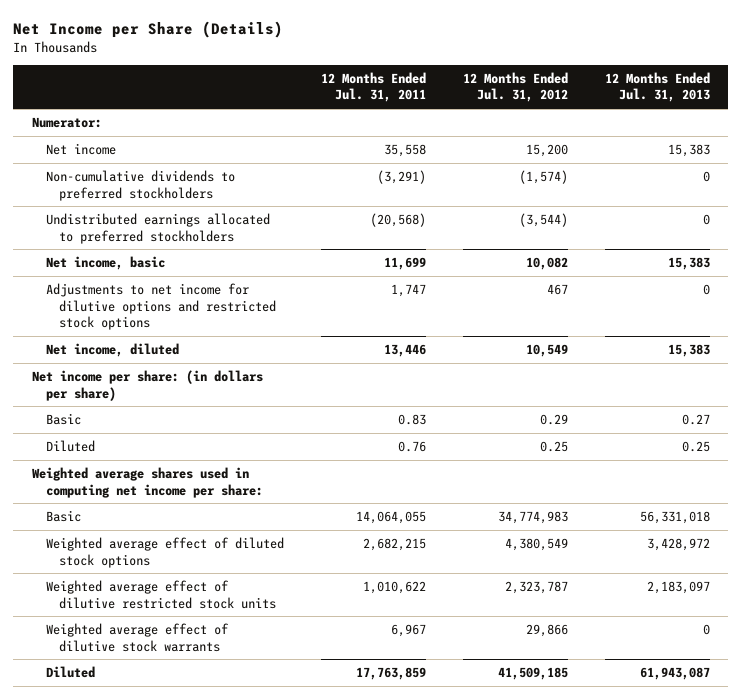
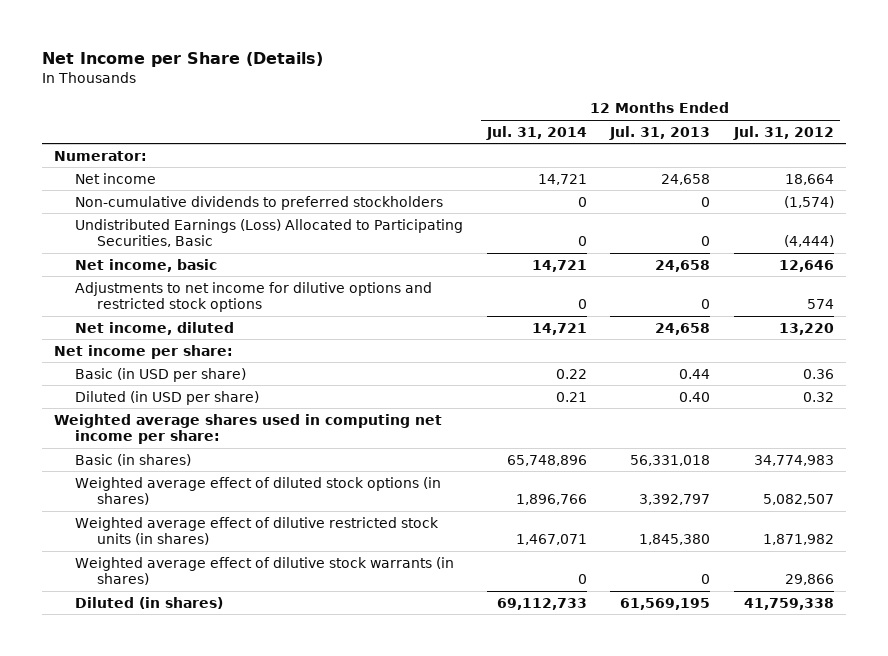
[320,71,426,103] 12 Months Ended Jul. 31, 2011 -> none
none -> [485,125,587,140] Jul. 31, 2014
[525,143,568,157] 15,200 -> [785,173,835,185] 18,664
[667,143,710,157] 15,383 -> [661,173,711,185] 24,658
[45,212,270,244] Undistributed earnings allocated to preferred stockholders -> none
none -> [75,218,464,248] Undistributed Earnings (Loss) Allocated to Participating Securities, Basic
[525,256,568,270] 10,082 -> [779,259,835,272] 12,646
[667,256,710,270] 15,383 -> [655,259,711,272] 24,658
[546,283,568,295] 467 -> [807,299,835,310] 574
[525,343,568,357] 10,549 -> [779,322,835,335] 13,220
[667,343,710,357] 15,383 -> [655,322,711,335] 24,658
[31,369,263,401] Net income per share: (in dollars per share) -> [53,344,233,359] Net income per share:
[45,412,81,425] Basic -> [75,367,247,382] Basic (in USD per share)
[539,413,568,425] 0.29 -> [803,368,835,379] 0.36
[681,413,710,425] 0.27 -> [679,368,711,379] 0.44
[45,439,95,452] Diluted -> [75,390,260,405] Diluted (in USD per share)
[539,440,568,452] 0.25 -> [803,391,835,402] 0.32
[681,440,710,452] 0.25 -> [679,391,711,402] 0.40
[45,509,81,522] Basic -> [75,453,192,466] Basic (in shares)
[45,536,284,568] Weighted average effect of diluted stock options -> [75,476,442,506] Weighted average effect of diluted stock options (in shares)
[504,537,568,551] 4,380,549 -> [763,494,835,506] 5,082,507
[646,537,710,551] 3,428,972 -> [639,494,711,506] 3,392,797
[45,579,277,609] Weighted average effect of dilutive restricted stock units -> [75,516,440,546] Weighted average effect of dilutive restricted stock units (in shares)
[504,580,568,594] 2,323,787 -> [763,534,835,546] 1,871,982
[646,580,710,594] 2,183,097 -> [639,534,711,546] 1,845,380
[45,622,229,652] Weighted average effect of dilutive stock warrants -> [75,556,455,586] Weighted average effect of dilutive stock warrants (in shares)
[45,665,95,678] Diluted -> [75,596,224,609] Diluted (in shares)
[497,666,568,680] 41,509,185 -> [744,597,835,610] 41,759,338
[639,666,710,680] 61,943,087 -> [620,597,711,610] 61,569,195

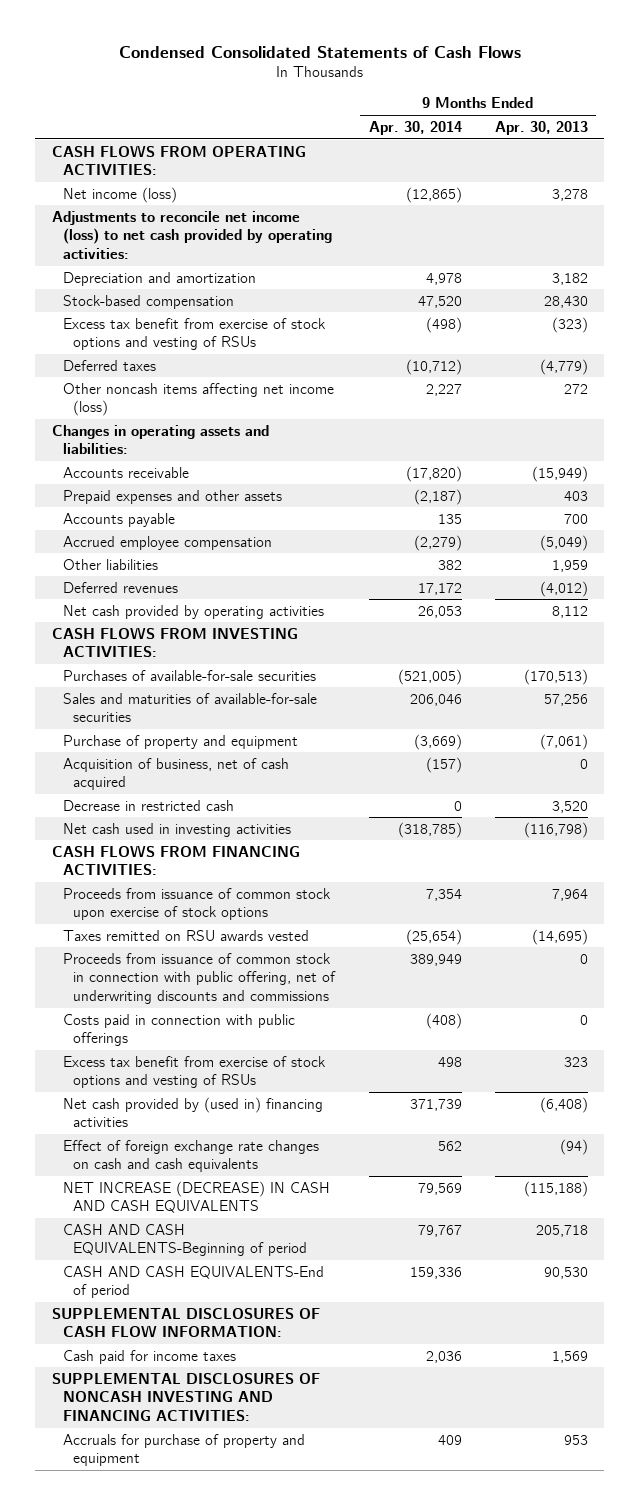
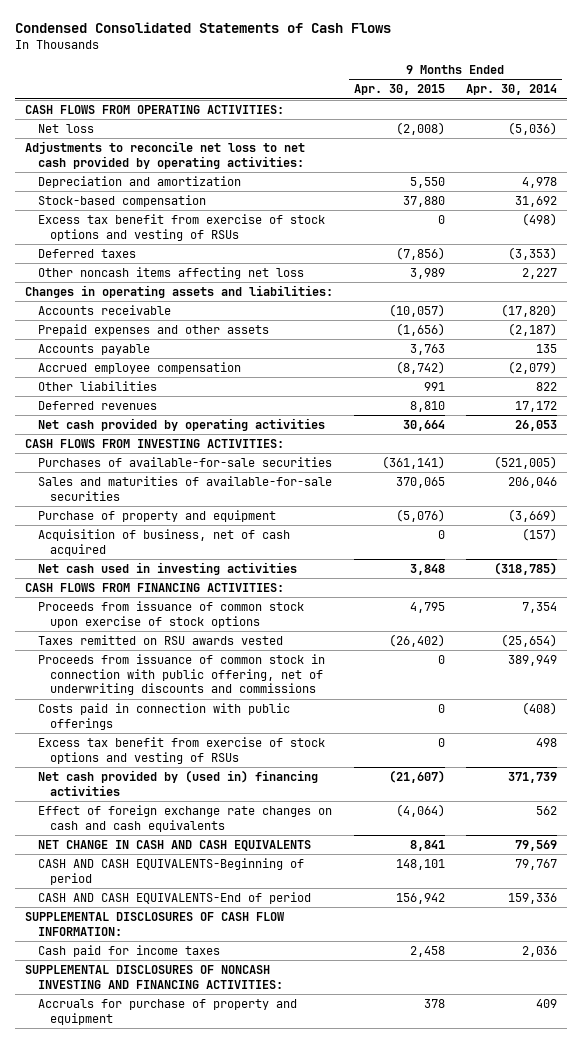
[494,120,588,135] Apr. 30, 2013 -> none
none -> [353,84,445,96] Apr. 30, 2015
[62,186,177,203] Net income (loss) -> [37,123,94,133] Net loss
[405,186,462,203] (12,865) -> [507,121,557,135] (5,036)
[51,210,332,259] Adjustments to reconcile net income (loss) to net cash provided by operating activities: -> [25,140,306,169] Adjustments to reconcile net loss to net cash provided by operating activities:
[417,295,462,308] 47,520 -> [514,195,557,207] 31,692
[405,358,462,375] (10,712) -> [507,246,557,260] (3,353)
[62,382,334,417] Other noncash items affecting net income (loss) -> [37,266,304,279] Other noncash items affecting net loss
[413,534,462,551] (2,279) -> [507,360,557,374] (2,079)
[437,559,462,570] 382 -> [535,381,557,391] 822
[62,799,234,811] Decrease in restricted cash -> none
[62,1180,330,1214] NET INCREASE (DECREASE) IN CASH AND CASH EQUIVALENTS -> [37,839,311,851] NET CHANGE IN CASH AND CASH EQUIVALENTS

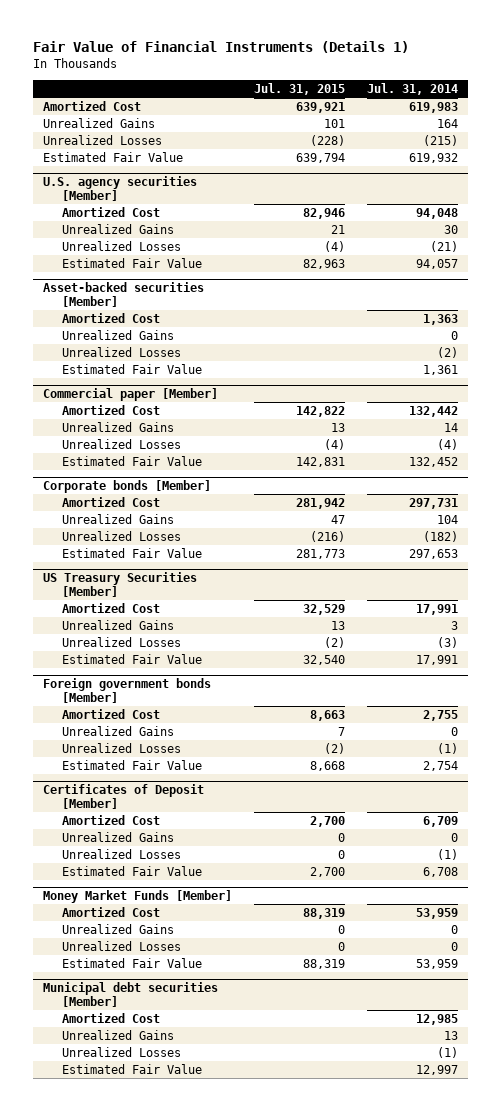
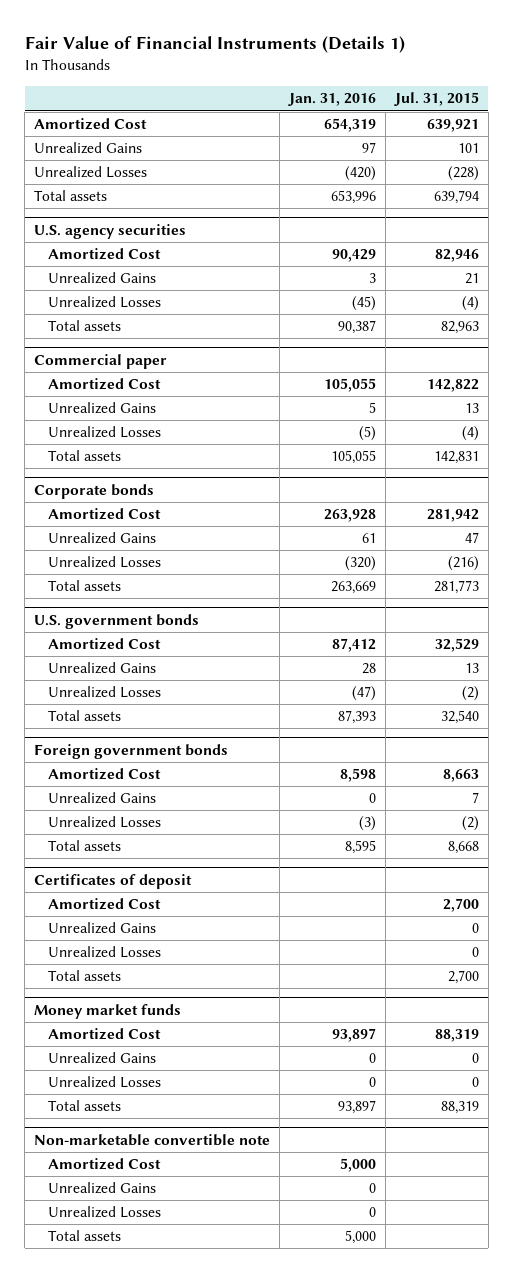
[366,83,458,96] Jul. 31, 2014 -> none
none -> [287,93,376,107] Jan. 31, 2016
[43,152,184,163] Estimated Fair Value -> [34,190,108,202] Total assets
[43,176,198,202] U.S. agency securities [Member] -> [34,224,187,240] U.S. agency securities
[43,282,205,308] Asset-backed securities [Member] -> none
[61,313,160,324] Amortized Cost -> none
[61,330,174,341] Unrealized Gains -> none
[61,347,181,358] Unrealized Losses -> none
[61,364,202,375] Estimated Fair Value -> none
[61,258,202,269] Estimated Fair Value -> [48,320,122,332] Total assets
[43,388,219,402] Commercial paper [Member] -> [34,354,168,370] Commercial paper
[61,456,202,467] Estimated Fair Value -> [48,450,122,462] Total assets
[43,480,212,494] Corporate bonds [Member] -> [34,484,155,500] Corporate bonds
[61,548,202,559] Estimated Fair Value -> [48,580,122,592] Total assets
[43,572,198,598] US Treasury Securities [Member] -> [34,614,200,630] U.S. government bonds
[61,654,202,665] Estimated Fair Value -> [48,710,122,722] Total assets
[43,678,212,704] Foreign government bonds [Member] -> [34,744,229,760] Foreign government bonds
[61,760,202,771] Estimated Fair Value -> [48,840,122,852] Total assets
[43,784,205,810] Certificates of Deposit [Member] -> [34,874,193,890] Certificates of deposit
[61,866,202,877] Estimated Fair Value -> [48,970,122,982] Total assets
[43,890,233,904] Money Market Funds [Member] -> [34,1004,182,1020] Money market funds
[43,982,219,1008] Municipal debt securities [Member] -> none
[61,958,202,969] Estimated Fair Value -> [48,1100,122,1112] Total assets
none -> [34,1134,271,1147] Non-marketable convertible note
[61,1064,202,1075] Estimated Fair Value -> [48,1230,122,1242] Total assets

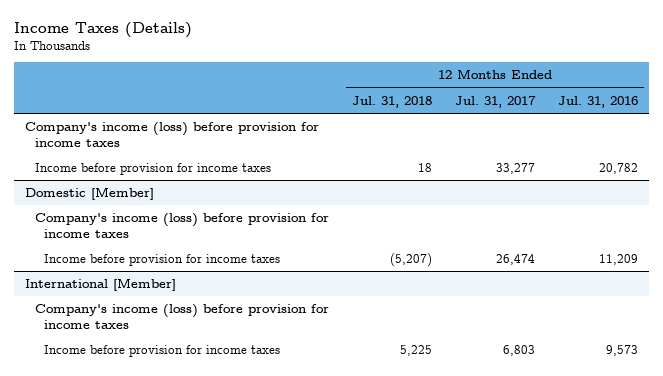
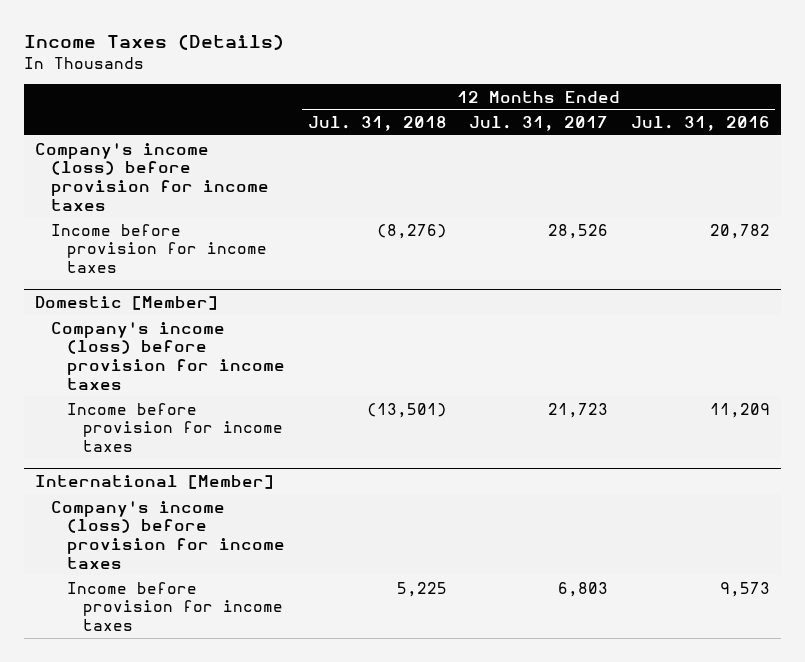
[417,163,432,173] 18 -> [376,223,447,239] (8,276)
[495,163,535,175] 33,277 -> [548,223,609,239] 28,526
[389,253,432,268] (5,207) -> [366,402,447,418] (13,501)
[495,254,535,266] 26,474 -> [548,402,609,418] 21,723

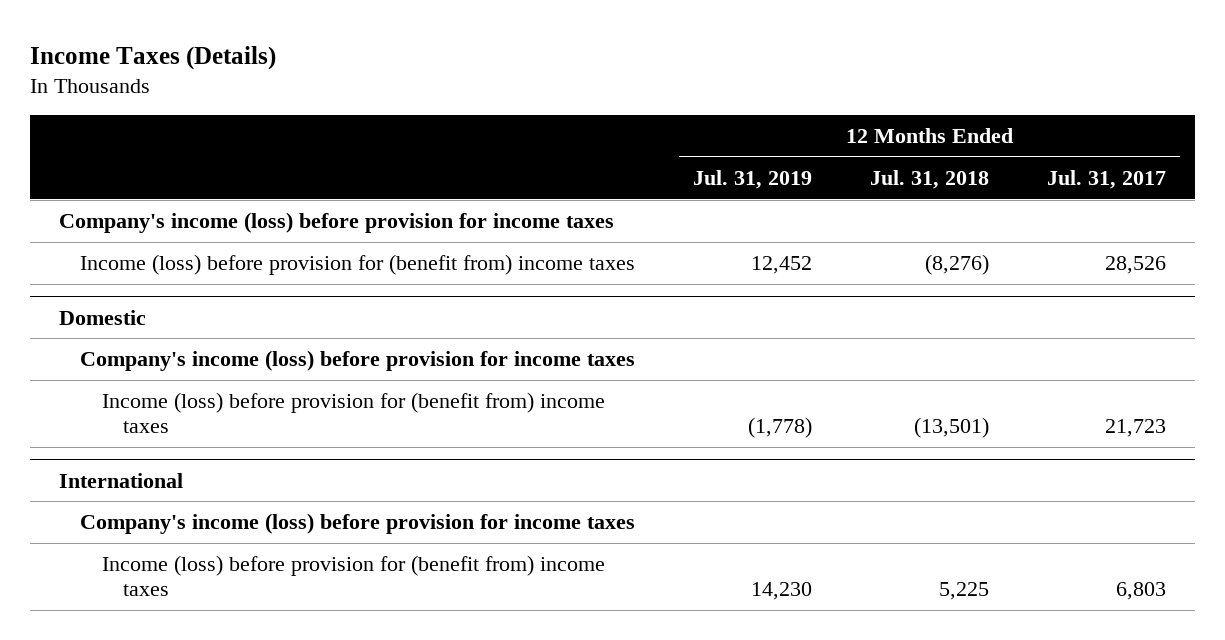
[630,116,770,132] Jul. 31, 2016 -> none
none -> [693,169,813,189] Jul. 31, 2019
[51,223,268,273] Income before provision for income taxes -> [80,253,636,275] Income (loss) before provision for (benefit from) income taxes
[35,295,219,310] Domestic [Member] -> [58,309,146,325] Domestic
[67,402,284,452] Income before provision for income taxes -> [101,391,605,434] Income (loss) before provision for (benefit from) income taxes
[35,474,275,489] International [Member] -> [58,472,183,488] International
[67,581,284,631] Income before provision for income taxes -> [101,554,605,597] Income (loss) before provision for (benefit from) income taxes

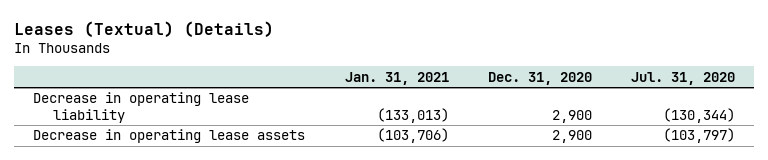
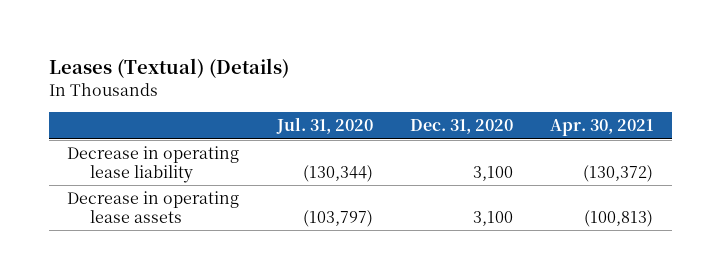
[344,71,449,85] Jan. 31, 2021 -> none
none -> [549,119,653,137] Apr. 30, 2021
[551,109,592,123] 2,900 -> [472,165,513,181] 3,100
[551,130,592,144] 2,900 -> [472,210,513,226] 3,100

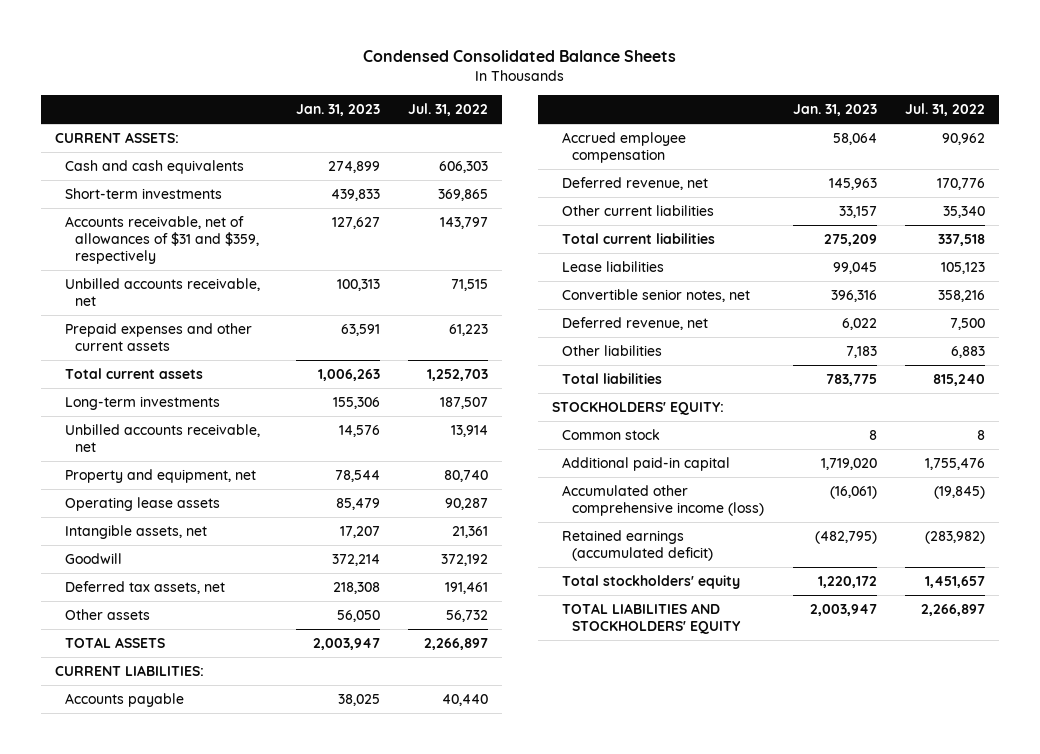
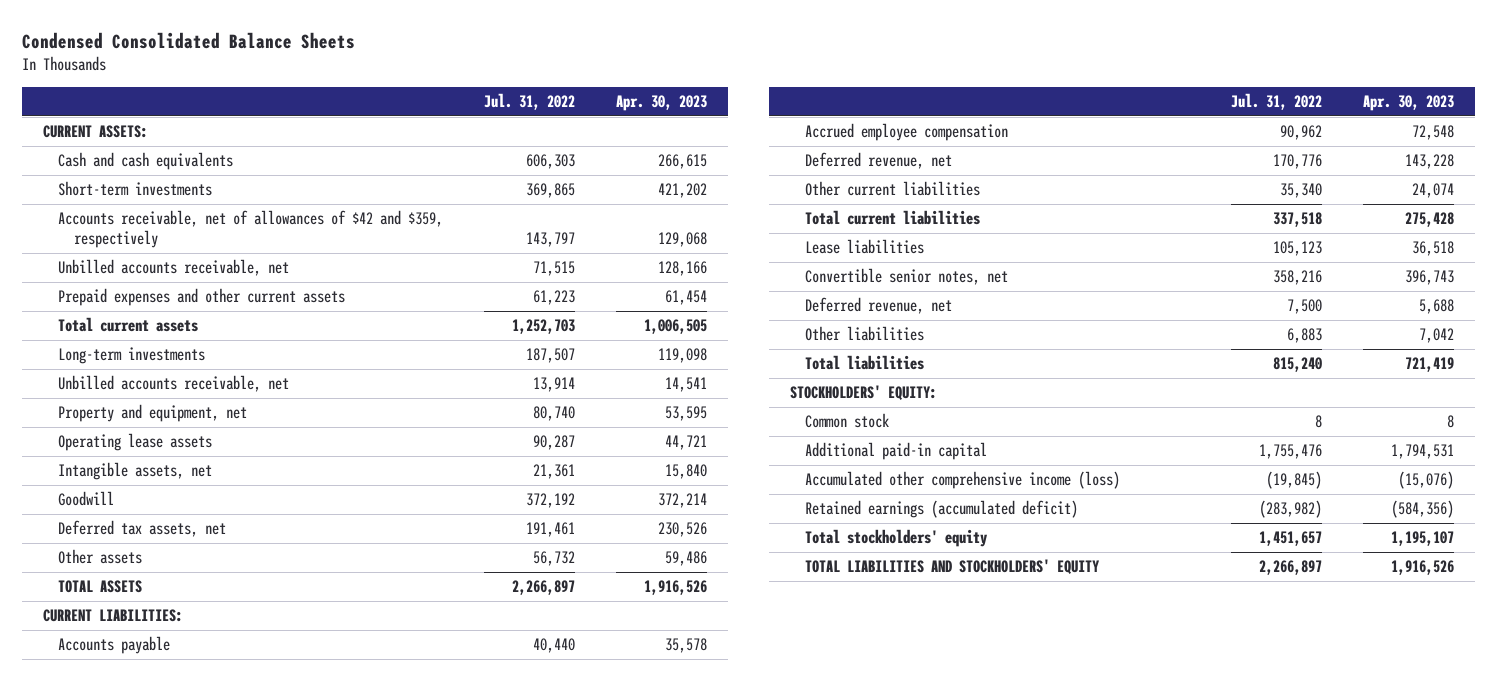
[295,104,380,117] Jan. 31, 2023 -> none
none -> [616,95,708,112] Apr. 30, 2023
[65,215,260,265] Accounts receivable, net of allowances of $31 and $359, respectively -> [58,210,444,249] Accounts receivable, net of allowances of $42 and $359, respectively

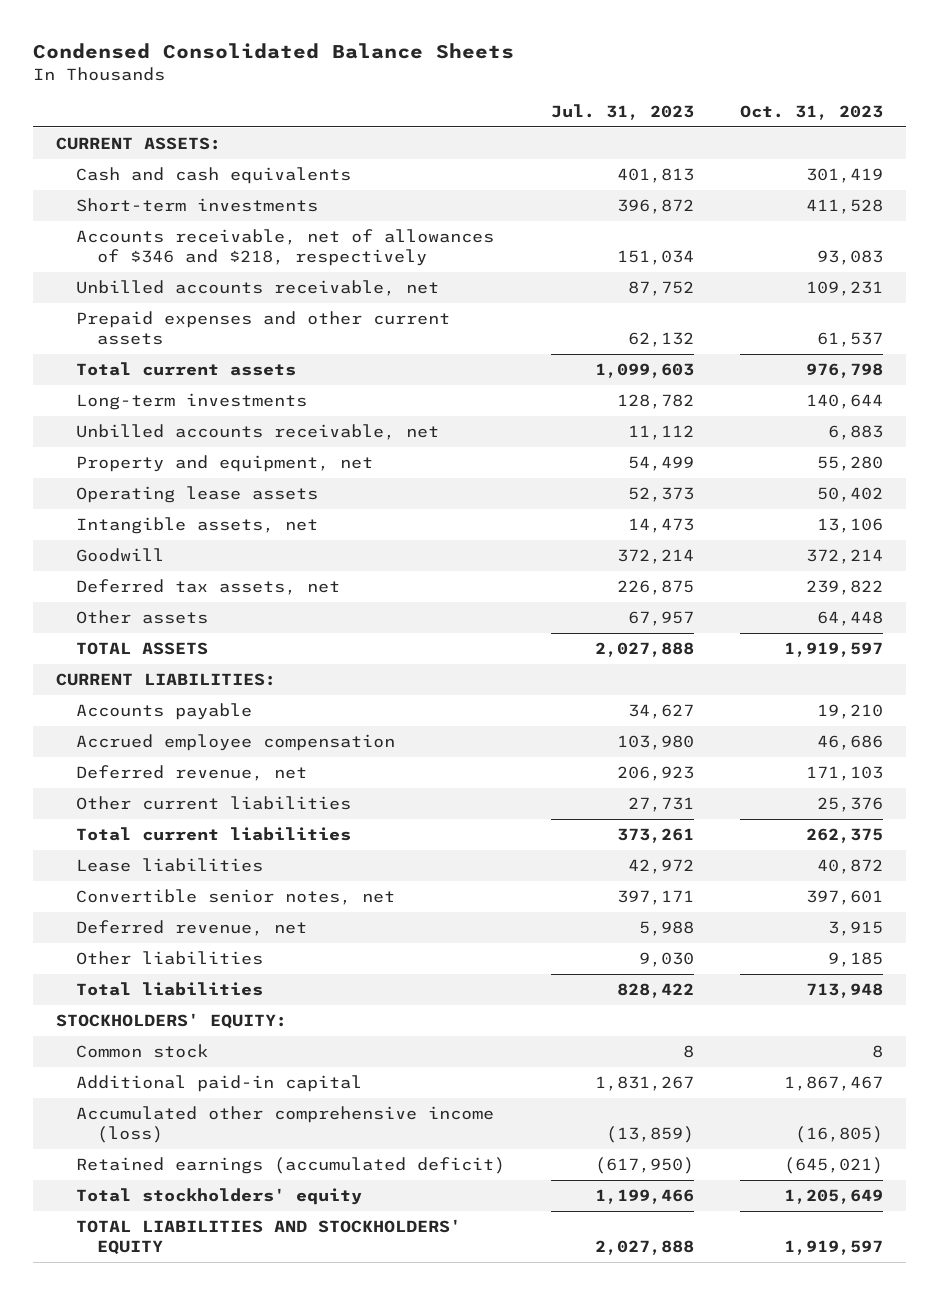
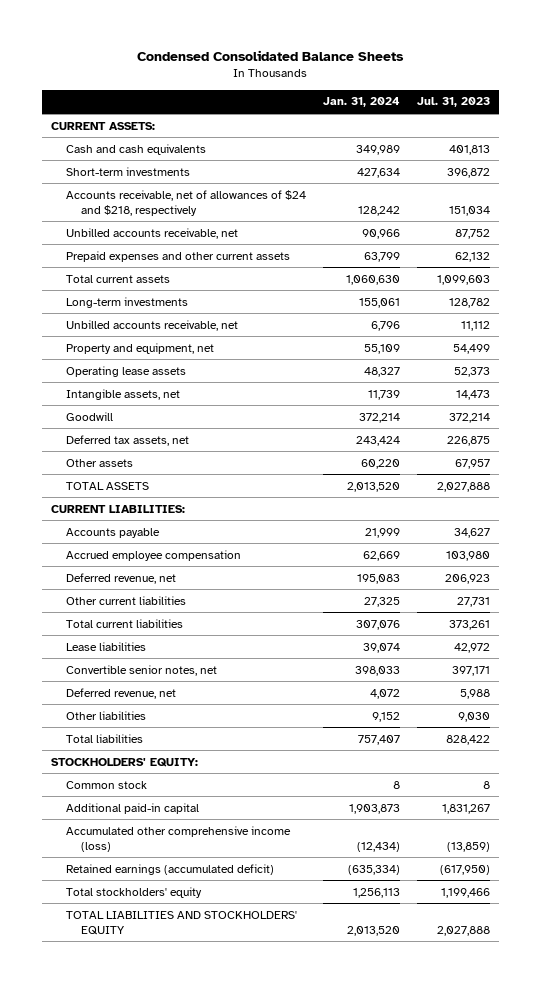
[740,104,884,120] Oct. 31, 2023 -> none
none -> [322,97,400,108] Jan. 31, 2024
[76,229,495,267] Accounts receivable, net of allowances of $346 and $218, respectively -> [65,189,306,216] Accounts receivable, net of allowances of $24 and $218, respectively

